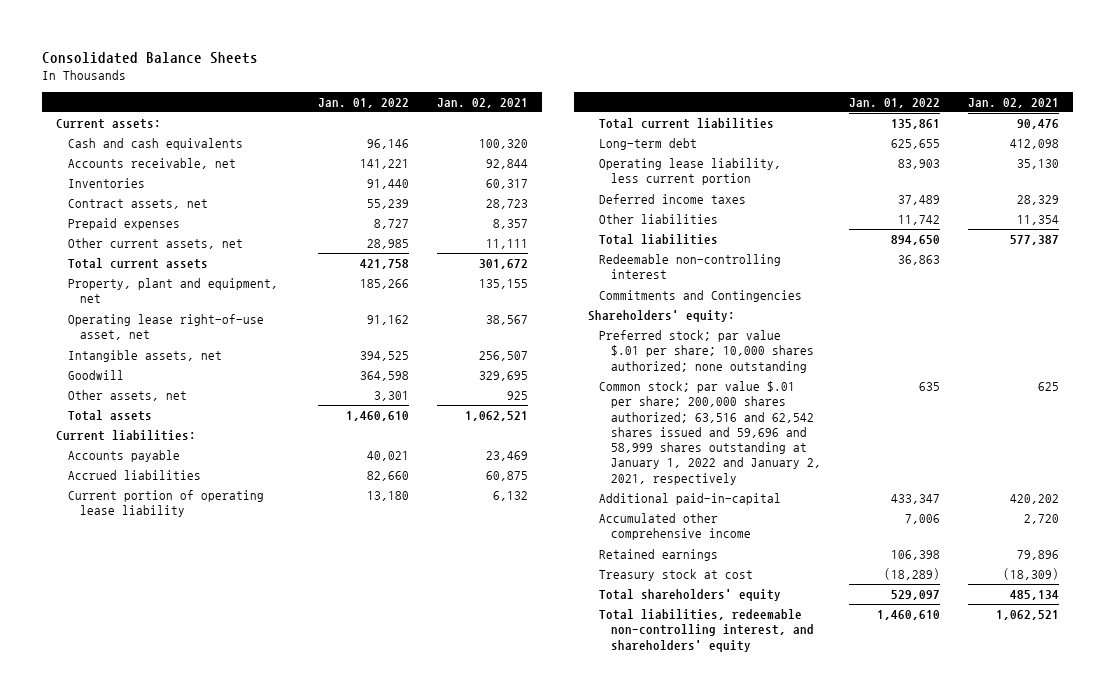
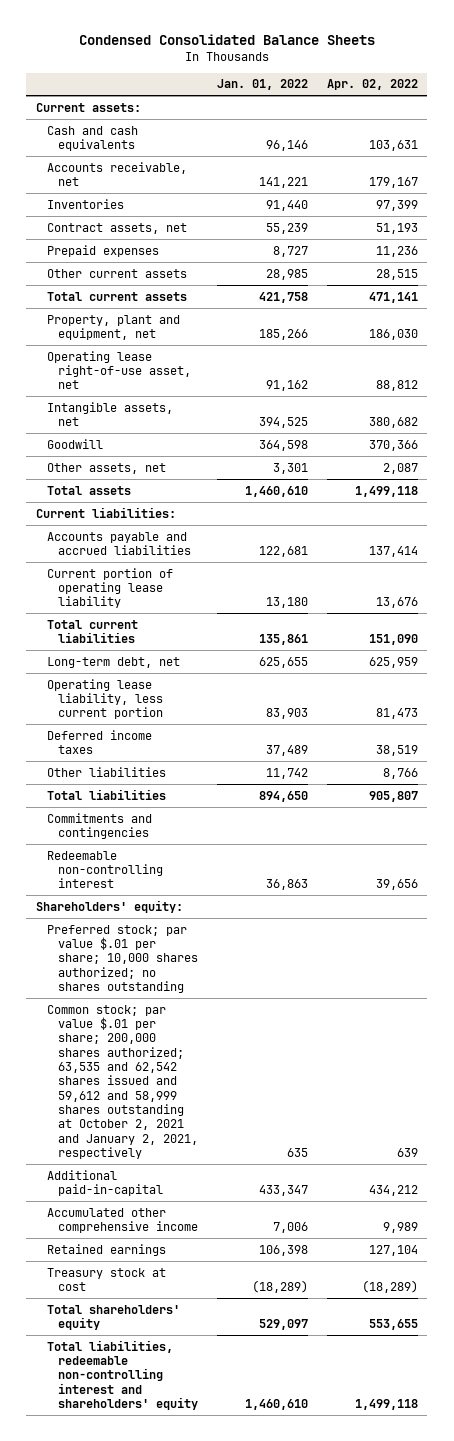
[42,51,259,64] Consolidated Balance Sheets -> [78,33,375,45] Condensed Consolidated Balance Sheets
[437,97,529,108] Jan. 02, 2021 -> none
none -> [326,79,418,91] Apr. 02, 2022
[68,238,244,250] Other current assets, net -> [46,268,187,278] Other current assets
[68,450,181,463] Accounts payable -> none
[68,470,202,481] Accrued liabilities -> none
none -> [46,531,192,555] Accounts payable and accrued liabilities
[599,138,698,151] Long-term debt -> [46,656,180,668] Long-term debt, net
none -> [46,812,152,839] Commitments and contingencies
[599,290,803,303] Commitments and Contingencies -> none
[599,330,815,373] Preferred stock; par value $.01 per share; 10,000 shares authorized; none outstanding -> [46,924,199,994] Preferred stock; par value $.01 per share; 10,000 shares authorized; no shares outstanding
[599,381,822,485] Common stock; par value $.01 per share; 200,000 shares authorized; 63,516 and 62,542 shares issued and 59,696 and 58,999 shares outstanding at January 1, 2022 and January 2, 2021, respectively -> [46,1004,199,1160] Common stock; par value $.01 per share; 200,000 shares authorized; 63,535 and 62,542 shares issued and 59,612 and 58,999 shares outstanding at October 2, 2021 and January 2, 2021, respectively
[599,609,815,652] Total liabilities, redeemable non-controlling interest, and shareholders' equity -> [46,1339,199,1411] Total liabilities, redeemable non-controlling interest and shareholders' equity

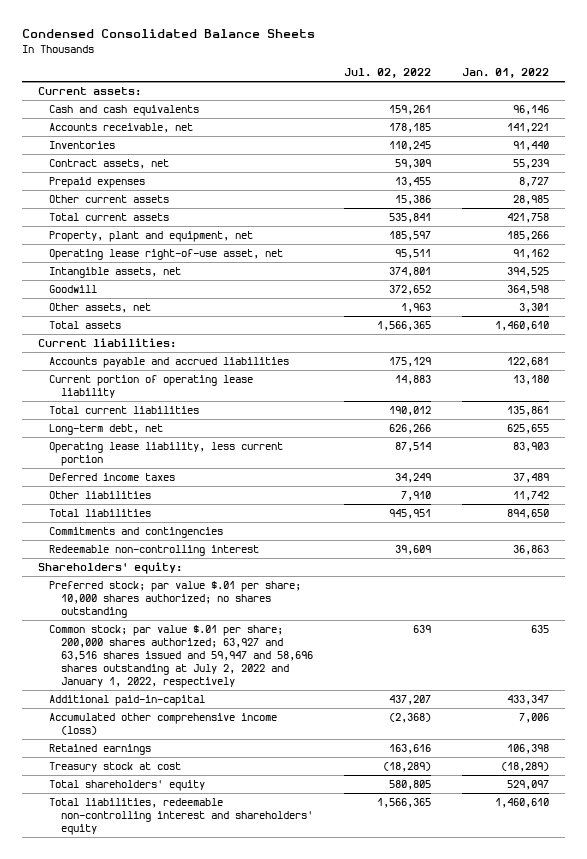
[326,79,418,91] Apr. 02, 2022 -> none
none -> [343,68,431,79] Jul. 02, 2022
[46,1004,199,1160] Common stock; par value $.01 per share; 200,000 shares authorized; 63,535 and 62,542 shares issued and 59,612 and 58,999 shares outstanding at October 2, 2021 and January 2, 2021, respectively -> [49,625,313,689] Common stock; par value $.01 per share; 200,000 shares authorized; 63,927 and 63,516 shares issued and 59,947 and 58,696 shares outstanding at July 2, 2022 and January 1, 2022, respectively
[46,1207,199,1233] Accumulated other comprehensive income -> [49,713,278,736] Accumulated other comprehensive income (loss)

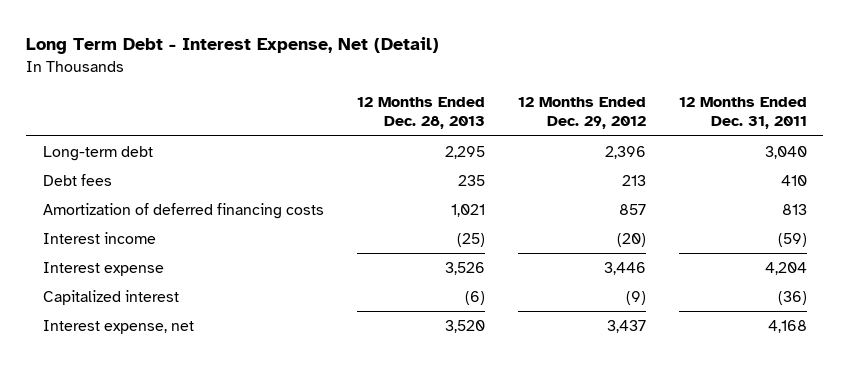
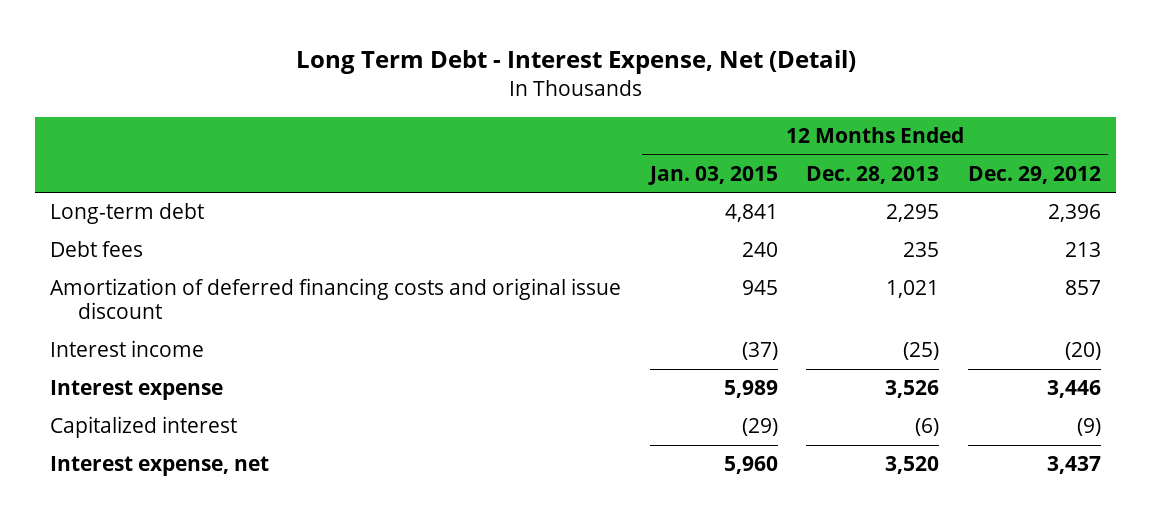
[678,97,807,130] 12 Months Ended Dec. 31, 2011 -> none
none -> [647,165,778,185] Jan. 03, 2015
[42,202,324,219] Amortization of deferred financing costs -> [49,278,621,320] Amortization of deferred financing costs and original issue discount

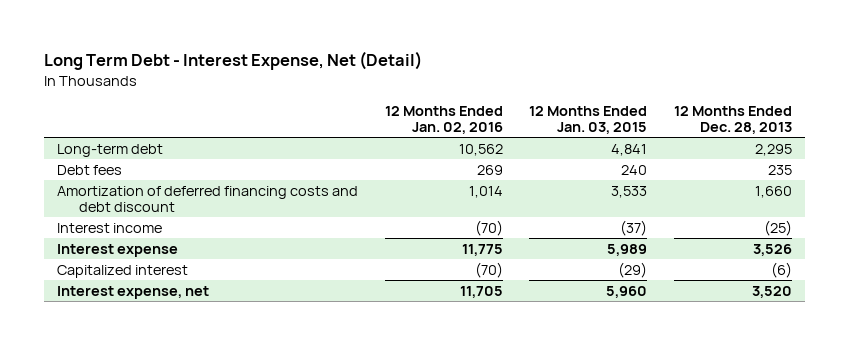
[968,165,1102,184] Dec. 29, 2012 -> none
none -> [384,105,503,135] 12 Months Ended Jan. 02, 2016
[49,278,621,320] Amortization of deferred financing costs and original issue discount -> [57,185,359,213] Amortization of deferred financing costs and debt discount
[741,280,778,296] 945 -> [611,185,648,198] 3,533
[886,280,940,299] 1,021 -> [754,185,792,198] 1,660

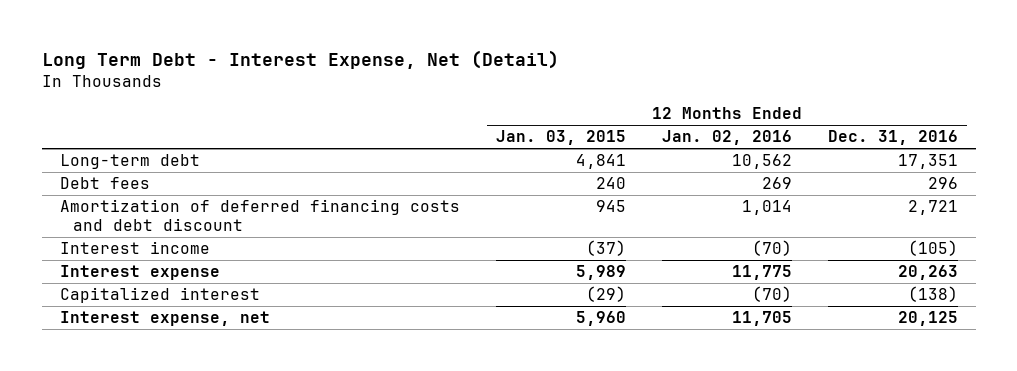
[673,105,792,135] 12 Months Ended Dec. 28, 2013 -> none
none -> [827,130,958,146] Dec. 31, 2016
[611,185,648,198] 3,533 -> [595,200,626,213] 945

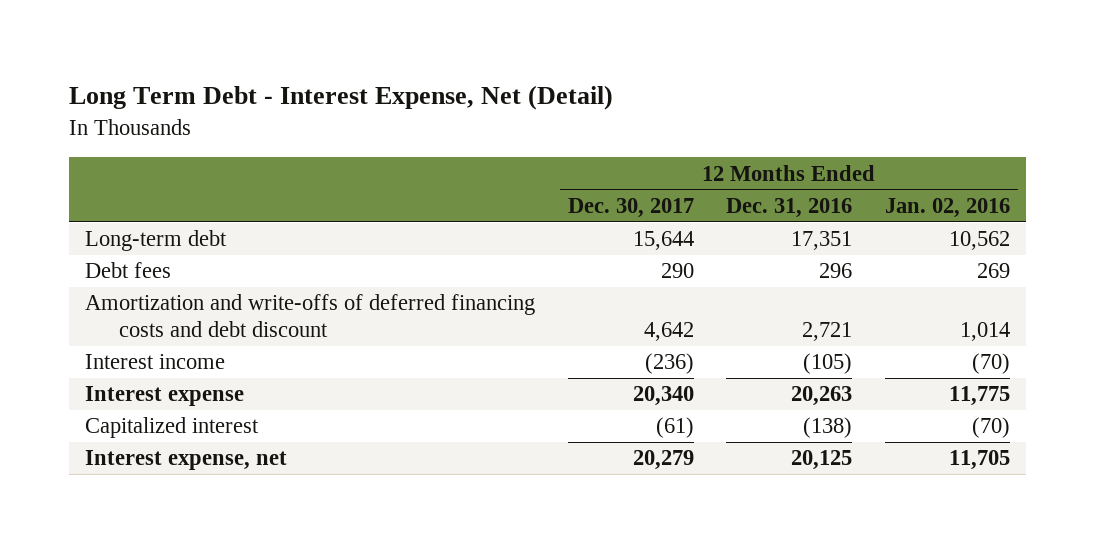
[495,130,626,146] Jan. 03, 2015 -> none
none -> [567,197,694,218] Dec. 30, 2017
[59,199,460,231] Amortization of deferred financing costs and debt discount -> [85,294,536,338] Amortization and write-offs of deferred financing costs and debt discount

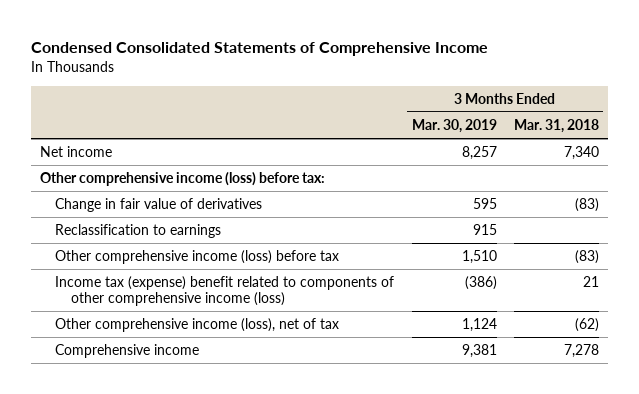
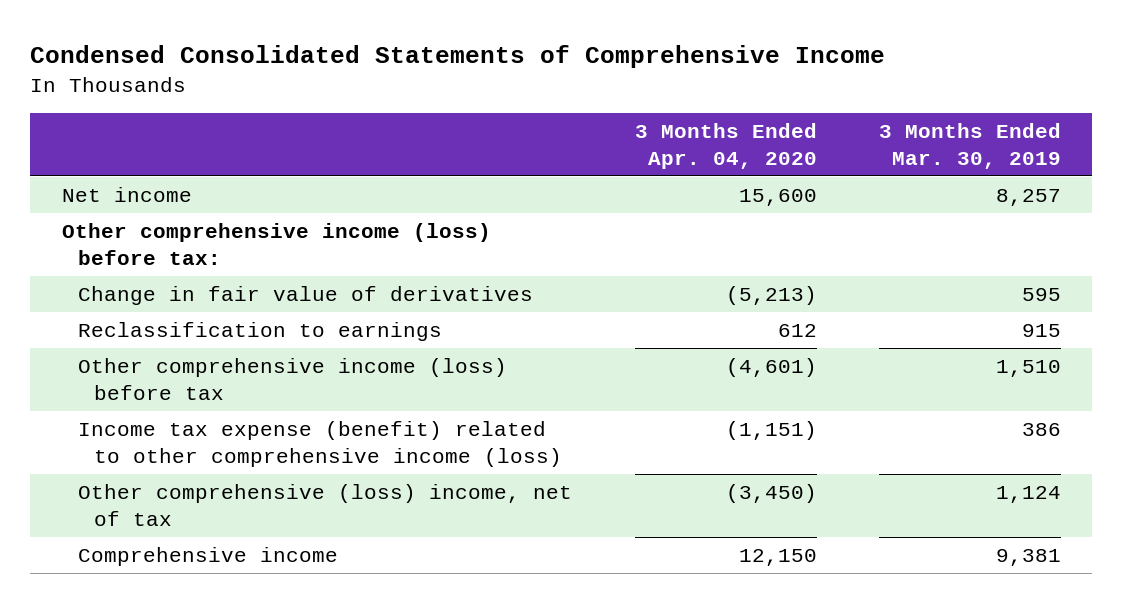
[513,119,599,134] Mar. 31, 2018 -> none
none -> [634,123,817,169] 3 Months Ended Apr. 04, 2020
[55,276,395,307] Income tax (expense) benefit related to components of other comprehensive income (loss) -> [77,421,563,467] Income tax expense (benefit) related to other comprehensive income (loss)
[464,276,497,291] (386) -> [1022,423,1062,437] 386
[55,318,340,333] Other comprehensive income (loss), net of tax -> [77,484,572,526] Other comprehensive (loss) income, net of tax

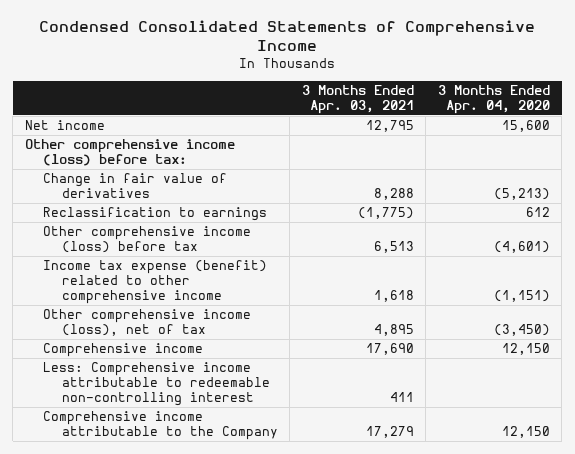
[879,123,1062,169] 3 Months Ended Mar. 30, 2019 -> none
none -> [301,85,414,114] 3 Months Ended Apr. 03, 2021
[77,421,563,467] Income tax expense (benefit) related to other comprehensive income (loss) -> [43,260,268,304] Income tax expense (benefit) related to other comprehensive income
[77,484,572,526] Other comprehensive (loss) income, net of tax -> [43,309,252,336] Other comprehensive income (loss), net of tax
none -> [43,362,270,406] Less: Comprehensive income attributable to redeemable non-controlling interest
none -> [43,411,278,440] Comprehensive income attributable to the Company

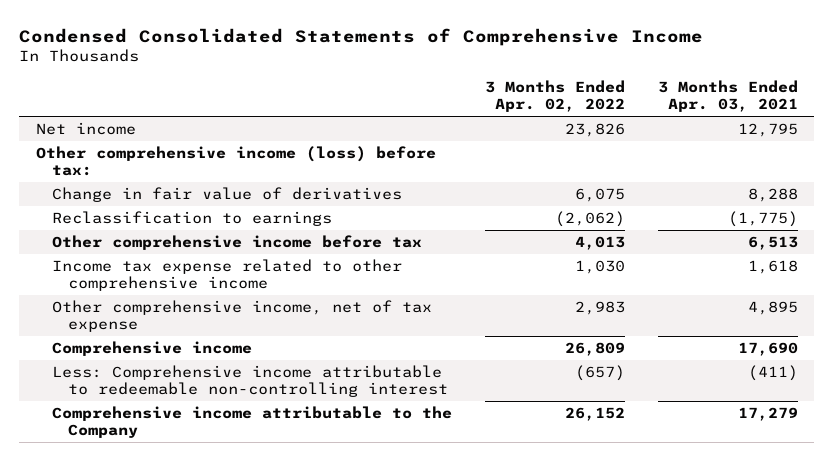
[437,85,550,114] 3 Months Ended Apr. 04, 2020 -> none
none -> [484,80,625,113] 3 Months Ended Apr. 02, 2022
[43,226,252,253] Other comprehensive income (loss) before tax -> [51,234,422,250] Other comprehensive income before tax
[43,260,268,304] Income tax expense (benefit) related to other comprehensive income -> [51,258,402,292] Income tax expense related to other comprehensive income
[43,309,252,336] Other comprehensive income (loss), net of tax -> [51,299,432,333] Other comprehensive income, net of tax expense
[389,391,414,402] 411 -> [747,364,798,381] (411)

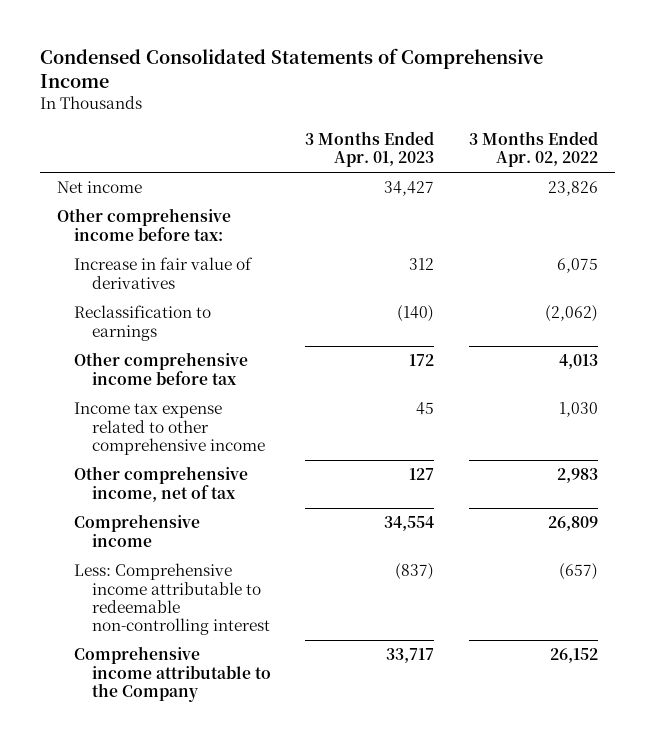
[657,80,798,113] 3 Months Ended Apr. 03, 2021 -> none
none -> [305,130,435,168] 3 Months Ended Apr. 01, 2023
[35,145,436,177] Other comprehensive income (loss) before tax: -> [56,208,231,241] Other comprehensive income before tax:
[51,186,402,202] Change in fair value of derivatives -> [74,257,254,289] Increase in fair value of derivatives
[51,299,432,333] Other comprehensive income, net of tax expense -> [74,466,249,502] Other comprehensive income, net of tax

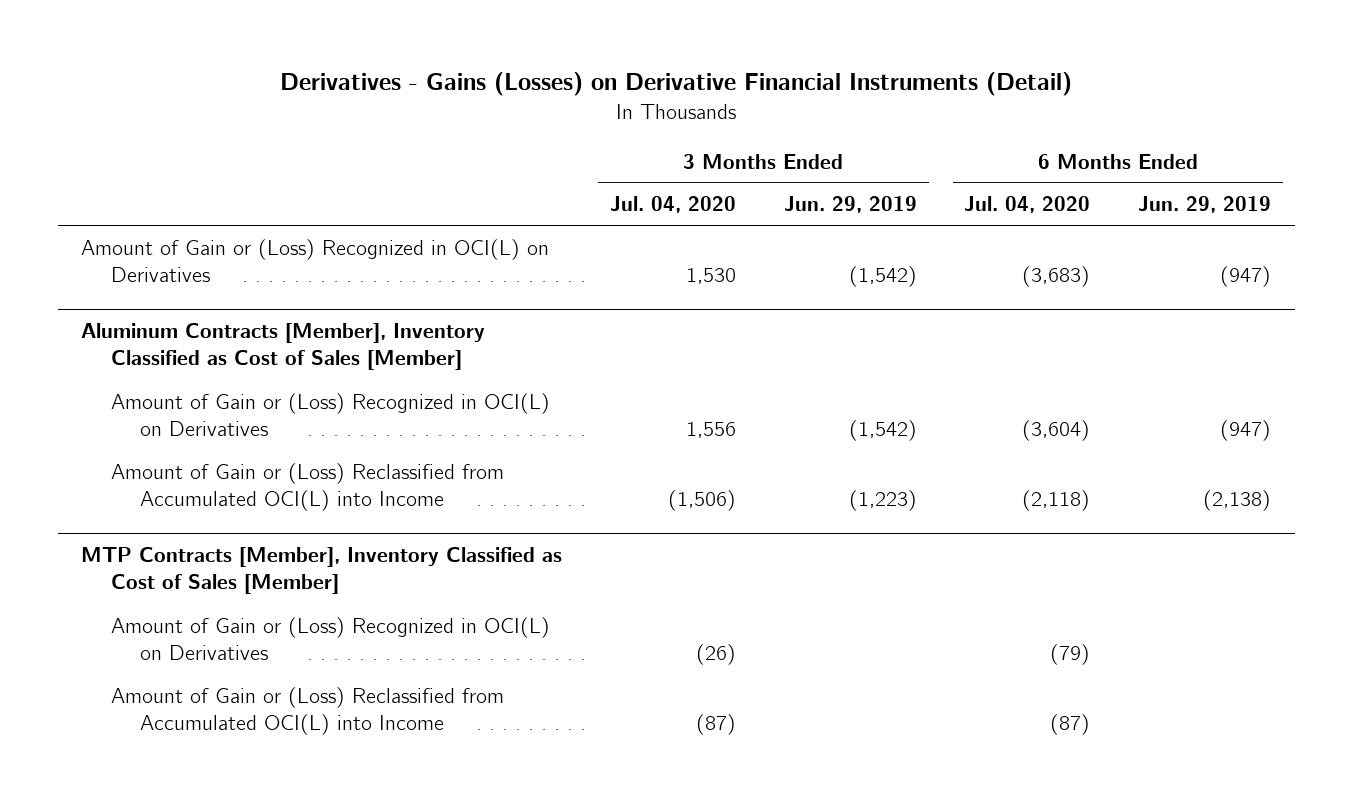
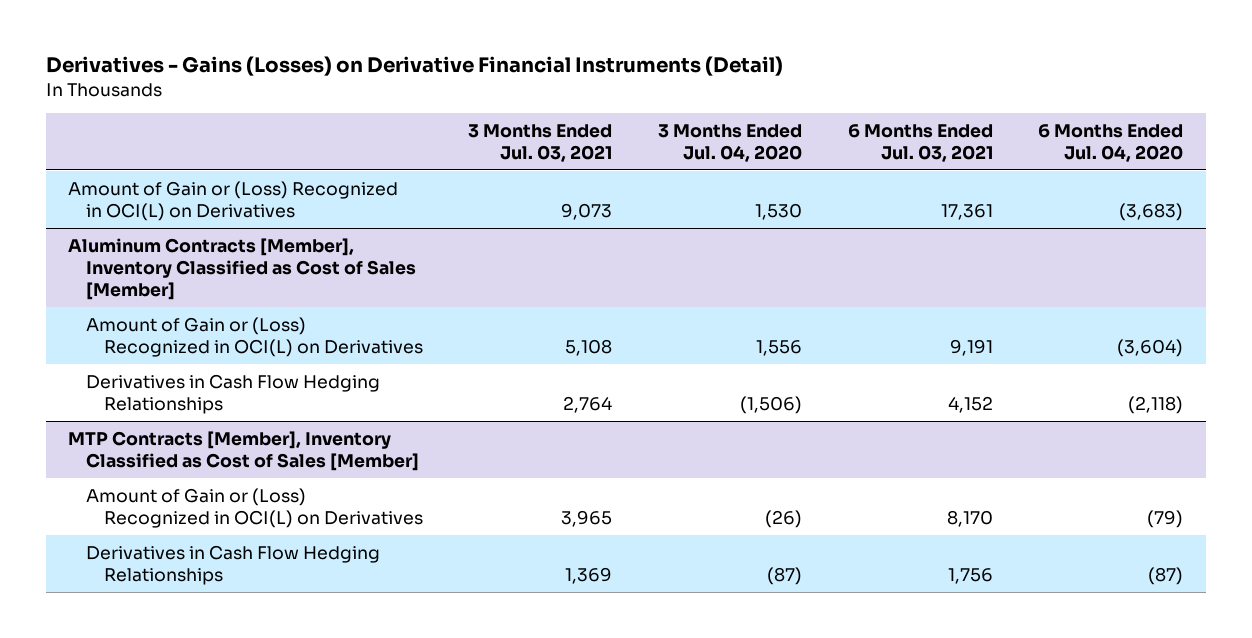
[783,196,917,214] Jun. 29, 2019 -> none
[1138,196,1272,214] Jun. 29, 2019 -> none
none -> [468,123,613,162] 3 Months Ended Jul. 03, 2021
none -> [847,123,993,162] 6 Months Ended Jul. 03, 2021
[110,462,504,511] Amount of Gain or (Loss) Reclassified from Accumulated OCI(L) into Income -> [86,373,381,414] Derivatives in Cash Flow Hedging Relationships
[110,686,504,735] Amount of Gain or (Loss) Reclassified from Accumulated OCI(L) into Income -> [86,544,381,585] Derivatives in Cash Flow Hedging Relationships

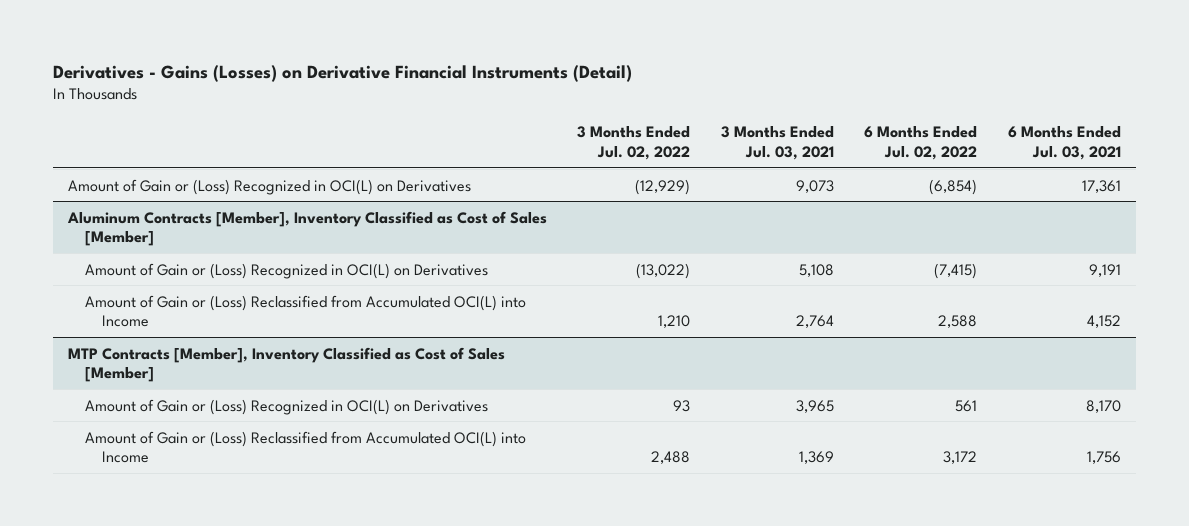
[658,123,803,162] 3 Months Ended Jul. 04, 2020 -> none
[1038,123,1184,162] 6 Months Ended Jul. 04, 2020 -> none
none -> [577,126,691,160] 3 Months Ended Jul. 02, 2022
none -> [864,126,978,160] 6 Months Ended Jul. 02, 2022
[86,373,381,414] Derivatives in Cash Flow Hedging Relationships -> [84,294,526,328] Amount of Gain or (Loss) Reclassified from Accumulated OCI(L) into Income
[86,544,381,585] Derivatives in Cash Flow Hedging Relationships -> [84,430,526,464] Amount of Gain or (Loss) Reclassified from Accumulated OCI(L) into Income

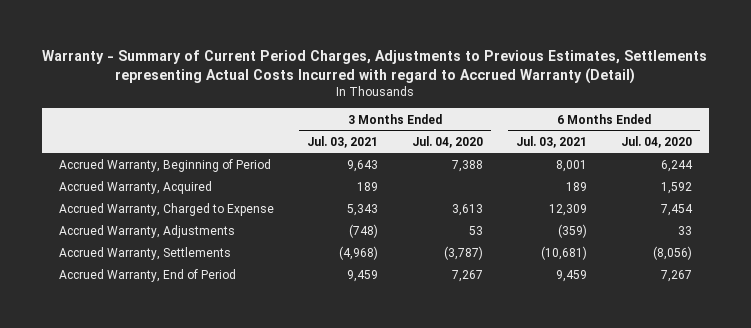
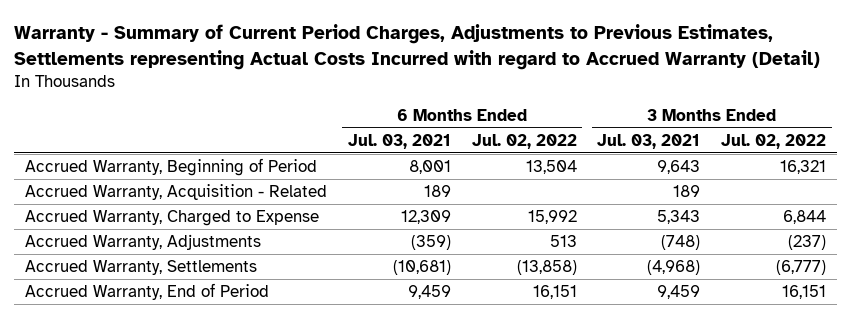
[411,136,483,149] Jul. 04, 2020 -> none
[620,136,692,149] Jul. 04, 2020 -> none
none -> [471,134,577,150] Jul. 02, 2022
none -> [721,134,827,150] Jul. 02, 2022
[58,181,212,195] Accrued Warranty, Acquired -> [24,184,327,201] Accrued Warranty, Acquisition - Related

